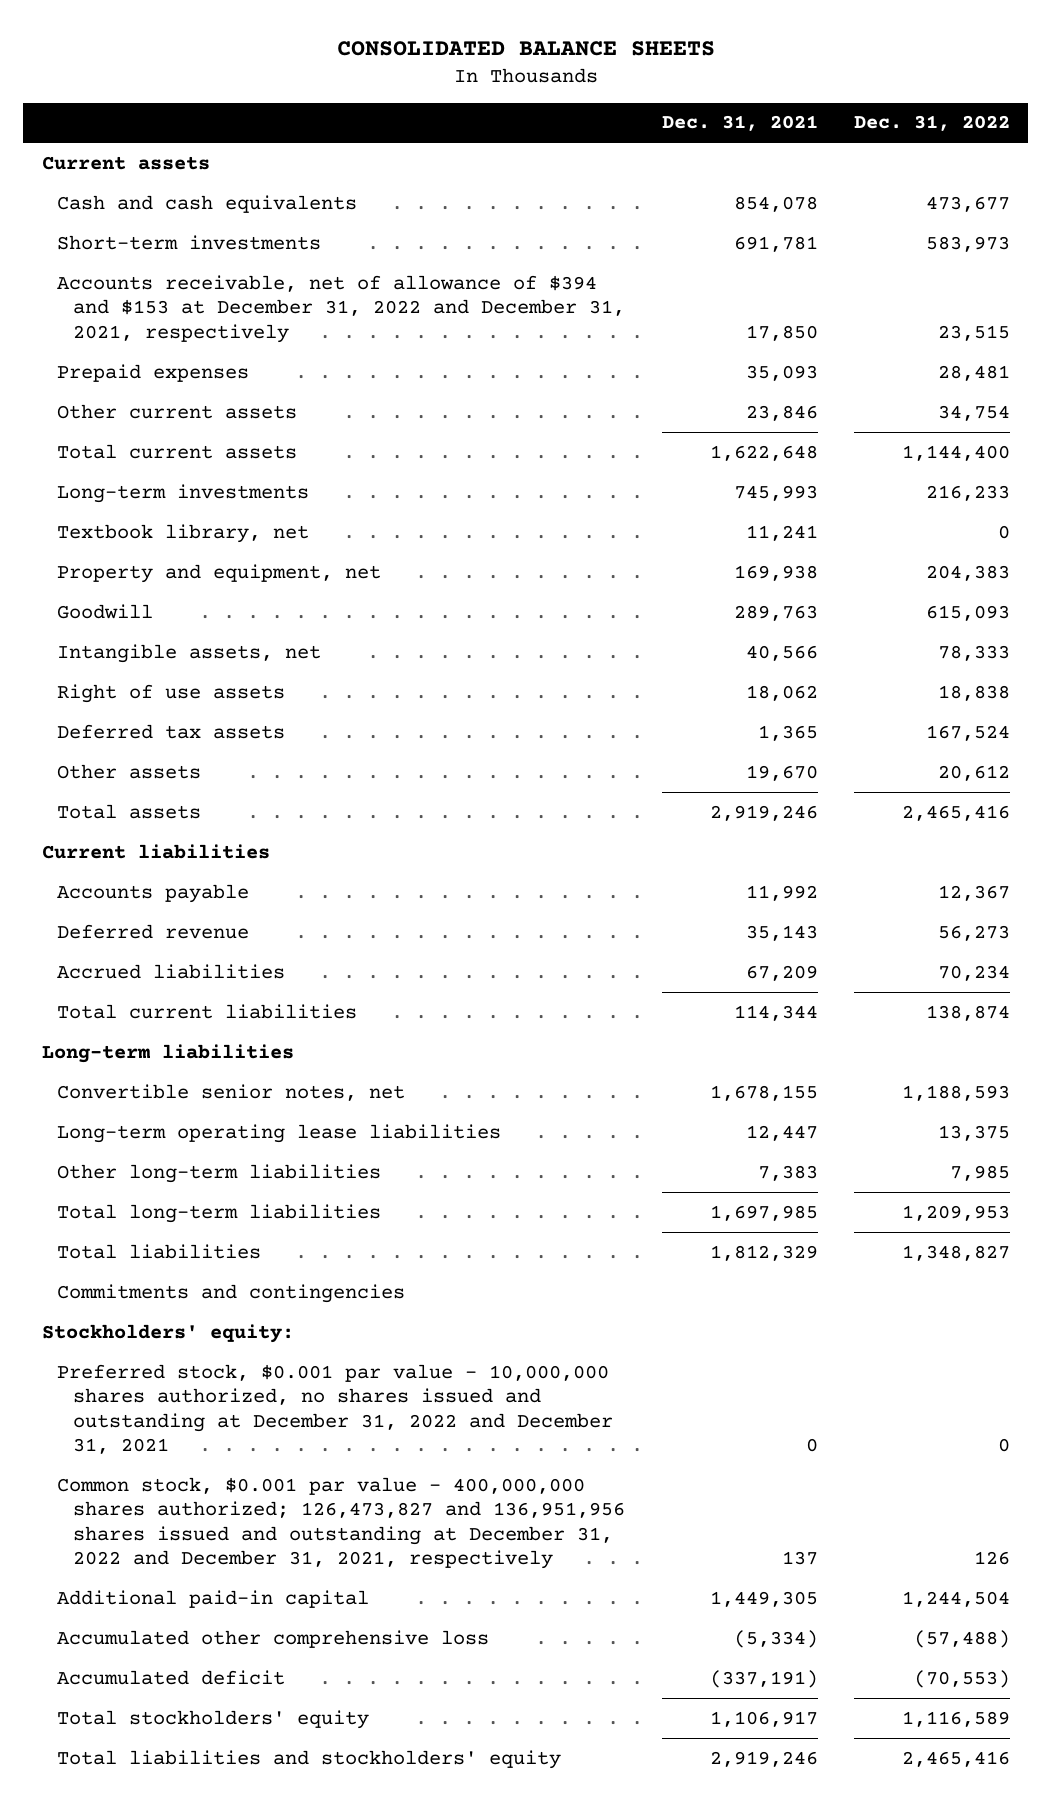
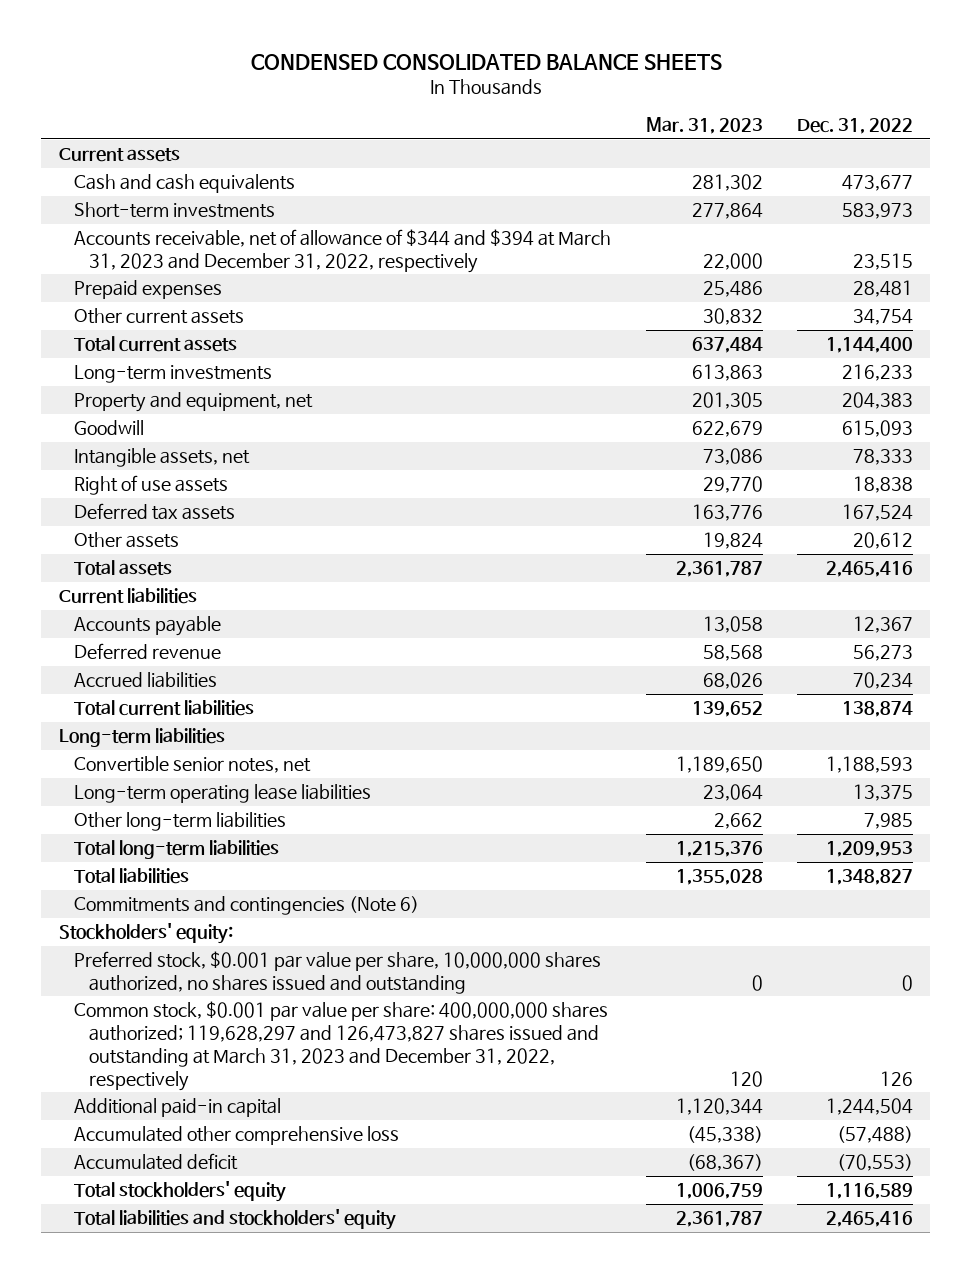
[336,40,715,56] CONSOLIDATED BALANCE SHEETS -> [250,54,722,71] CONDENSED CONSOLIDATED BALANCE SHEETS
[661,115,818,132] Dec. 31, 2021 -> none
none -> [645,117,763,135] Mar. 31, 2023
[57,274,626,343] Accounts receivable, net of allowance of $394 and $153 at December 31, 2022 and December 31, 2021, respectively -> [74,229,612,274] Accounts receivable, net of allowance of $344 and $394 at March 31, 2023 and December 31, 2022, respectively
[57,523,310,543] Textbook library, net -> none
[57,1283,406,1303] Commitments and contingencies -> [74,896,420,916] Commitments and contingencies (Note 6)
[57,1363,614,1455] Preferred stock, $0.001 par value - 10,000,000 shares authorized, no shares issued and outstanding at December 31, 2022 and December 31, 2021 -> [74,951,602,995] Preferred stock, $0.001 par value per share, 10,000,000 shares authorized, no shares issued and outstanding
[57,1476,626,1570] Common stock, $0.001 par value - 400,000,000 shares authorized; 126,473,827 and 136,951,956 shares issued and outstanding at December 31, 2022 and December 31, 2021, respectively -> [74,1001,609,1091] Common stock, $0.001 par value per share: 400,000,000 shares authorized; 119,628,297 and 126,473,827 shares issued and outstanding at March 31, 2023 and December 31, 2022, respectively

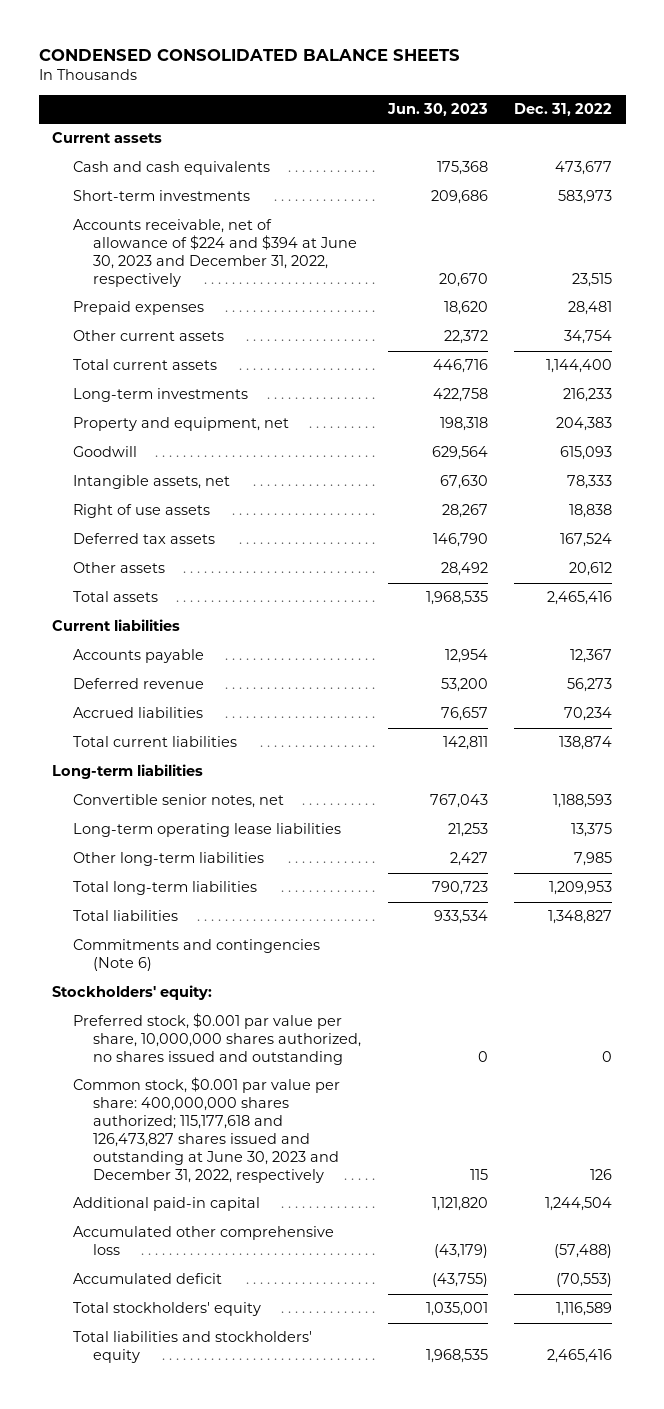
[645,117,763,135] Mar. 31, 2023 -> none
none -> [386,102,488,116] Jun. 30, 2023
[74,229,612,274] Accounts receivable, net of allowance of $344 and $394 at March 31, 2023 and December 31, 2022, respectively -> [72,219,358,287] Accounts receivable, net of allowance of $224 and $394 at June 30, 2023 and December 31, 2022, respectively
[74,1001,609,1091] Common stock, $0.001 par value per share: 400,000,000 shares authorized; 119,628,297 and 126,473,827 shares issued and outstanding at March 31, 2023 and December 31, 2022, respectively -> [72,1077,340,1183] Common stock, $0.001 par value per share: 400,000,000 shares authorized; 115,177,618 and 126,473,827 shares issued and outstanding at June 30, 2023 and December 31, 2022, respectively

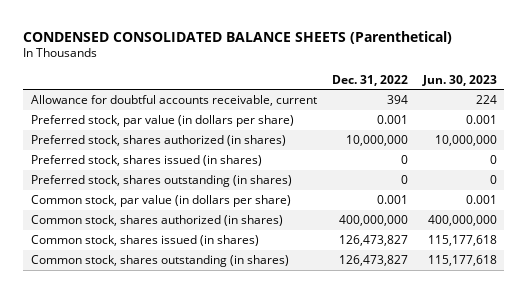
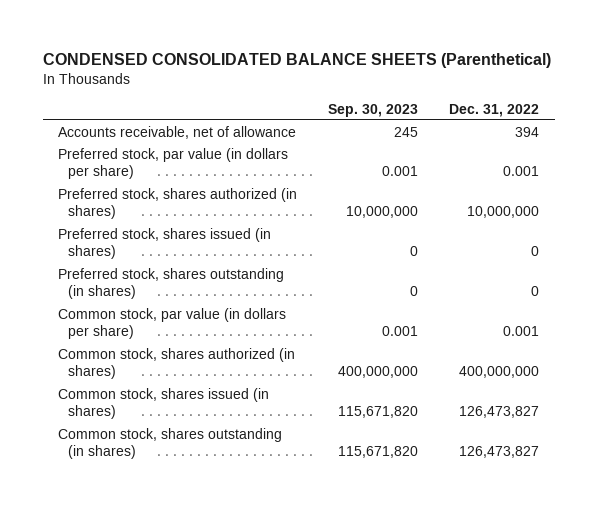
[421,74,497,86] Jun. 30, 2023 -> none
none -> [328,103,419,117] Sep. 30, 2023
[30,95,317,107] Allowance for doubtful accounts receivable, current -> [58,125,297,139] Accounts receivable, net of allowance

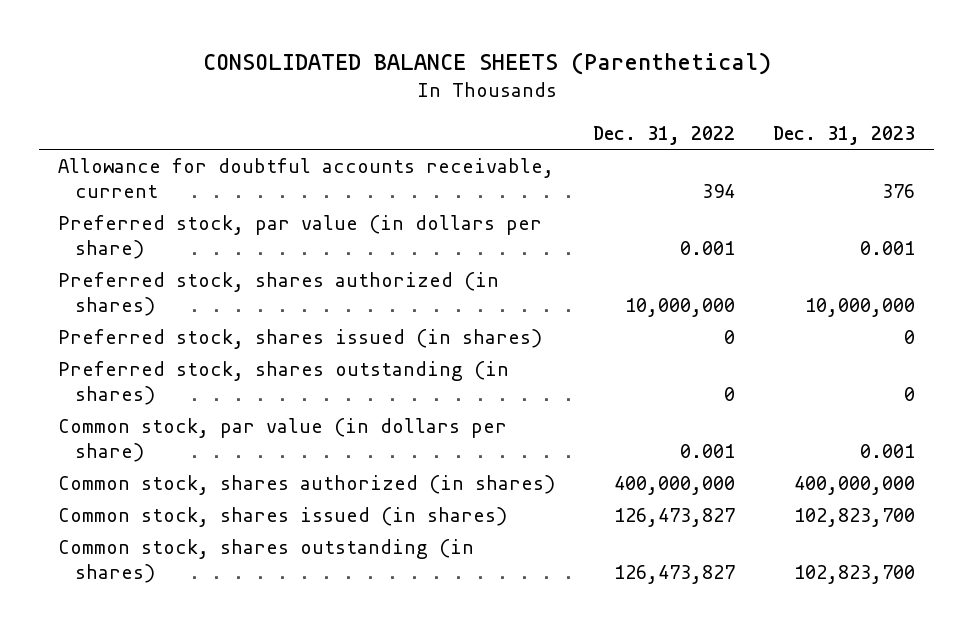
[42,52,551,68] CONDENSED CONSOLIDATED BALANCE SHEETS (Parenthetical) -> [202,52,771,76] CONSOLIDATED BALANCE SHEETS (Parenthetical)
[328,103,419,117] Sep. 30, 2023 -> none
none -> [772,126,915,146] Dec. 31, 2023
[58,125,297,139] Accounts receivable, net of allowance -> [58,157,555,198] Allowance for doubtful accounts receivable, current

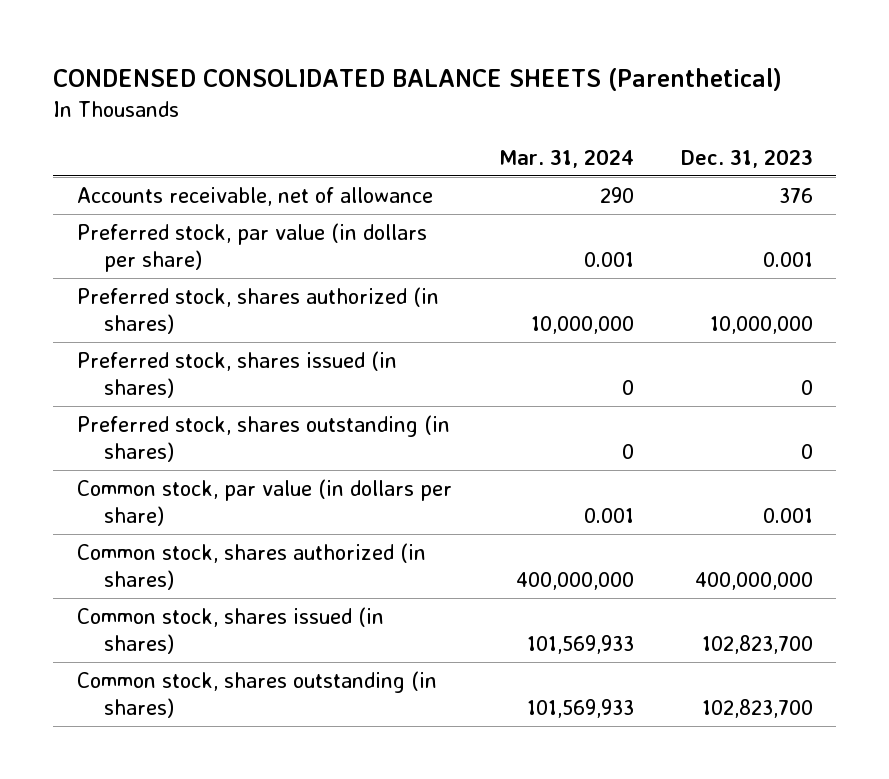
[202,52,771,76] CONSOLIDATED BALANCE SHEETS (Parenthetical) -> [53,68,783,92] CONDENSED CONSOLIDATED BALANCE SHEETS (Parenthetical)
[593,126,736,146] Dec. 31, 2022 -> none
none -> [498,148,634,168] Mar. 31, 2024
[58,157,555,198] Allowance for doubtful accounts receivable, current -> [76,187,433,207] Accounts receivable, net of allowance

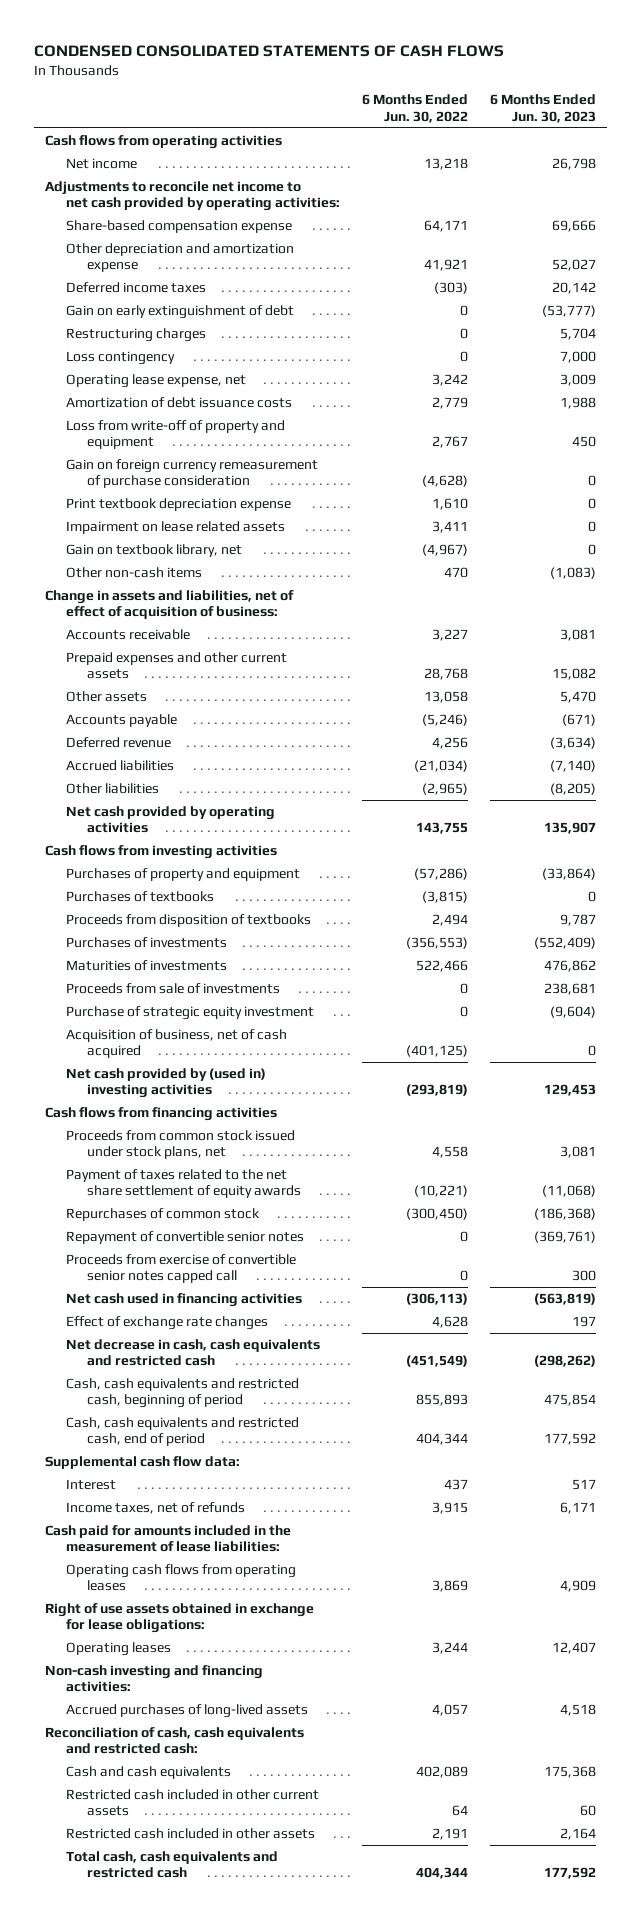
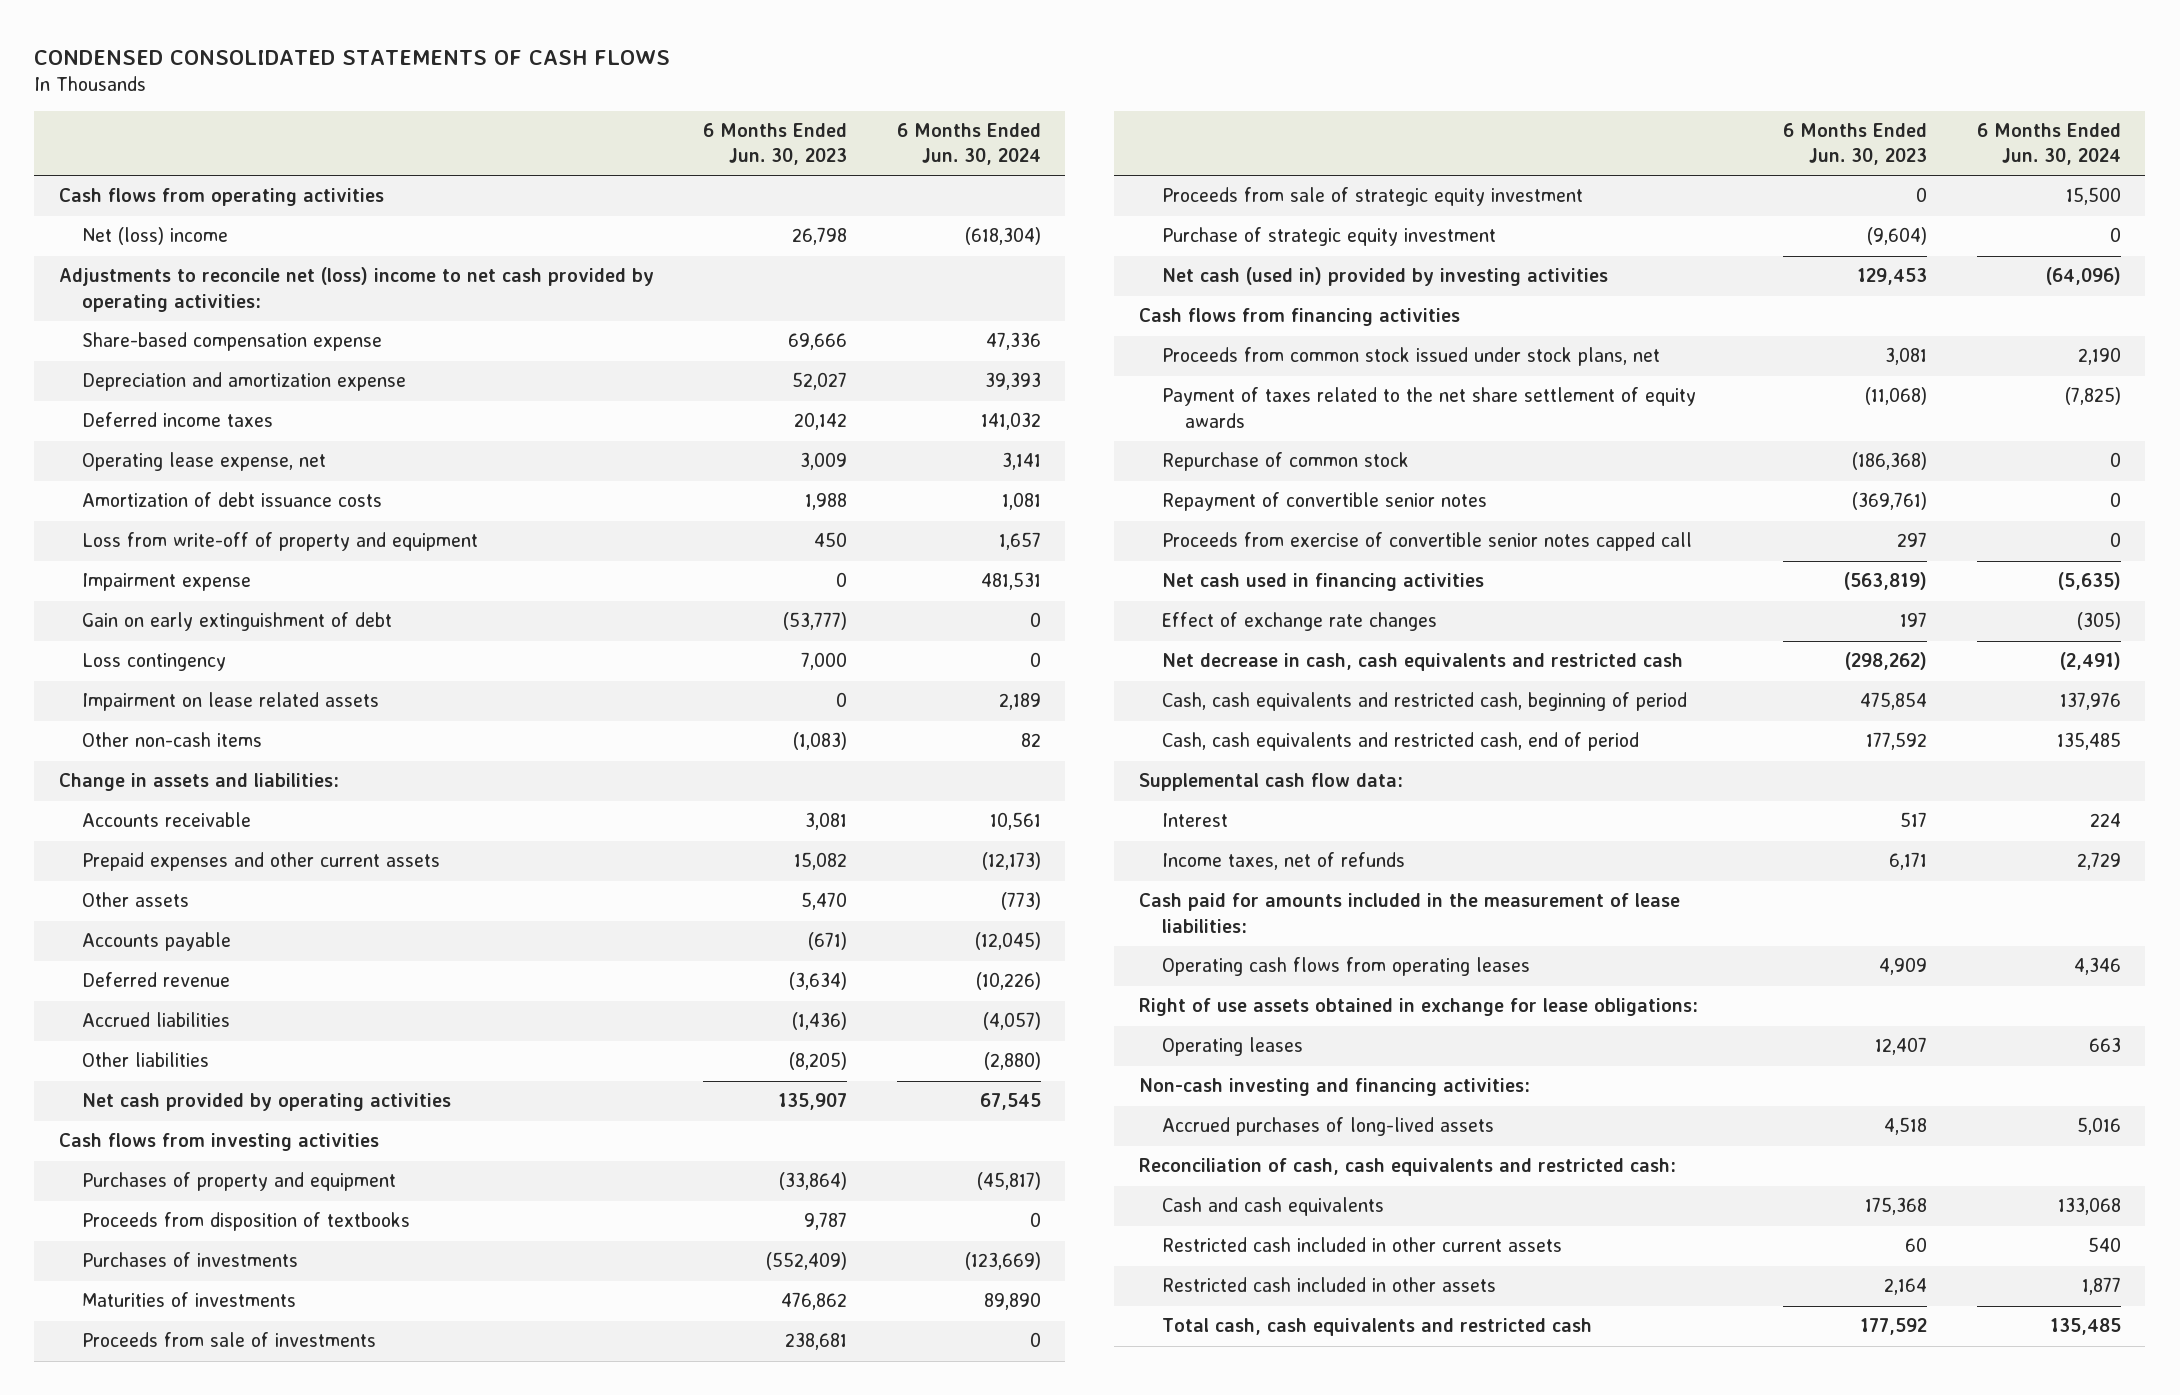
[361,94,468,123] 6 Months Ended Jun. 30, 2022 -> none
none -> [896,123,1041,166] 6 Months Ended Jun. 30, 2024
[65,157,137,169] Net income -> [81,227,228,246] Net (loss) income
[45,180,340,212] Adjustments to reconcile net income to net cash provided by operating activities: -> [59,267,655,312] Adjustments to reconcile net (loss) income to net cash provided by operating activities:
[65,242,294,273] Other depreciation and amortization expense -> [81,372,406,392] Depreciation and amortization expense
[65,327,206,342] Restructuring charges -> none
[65,458,318,489] Gain on foreign currency remeasurement of purchase consideration -> none
[65,497,291,511] Print textbook depreciation expense -> none
none -> [81,573,251,592] Impairment expense
[65,304,294,319] Gain on early extinguishment of debt -> [81,612,392,632] Gain on early extinguishment of debt
[65,350,175,365] Loss contingency -> [81,653,226,672] Loss contingency
[65,543,242,557] Gain on textbook library, net -> none
[45,589,295,620] Change in assets and liabilities, net of effect of acquisition of business: -> [59,773,340,792] Change in assets and liabilities:
[550,759,597,772] (7,140) -> [792,1012,848,1031] (1,436)
[65,890,214,902] Purchases of textbooks -> none
none -> [1161,187,1583,207] Proceeds from sale of strategic equity investment
[65,1028,287,1059] Acquisition of business, net of cash acquired -> none
[65,1067,266,1099] Net cash provided by (used in) investing activities -> [1161,267,1608,287] Net cash (used in) provided by investing activities
[65,1207,260,1221] Repurchases of common stock -> [1161,452,1409,472] Repurchase of common stock
[572,1270,597,1282] 300 -> [1897,532,1928,548] 297

